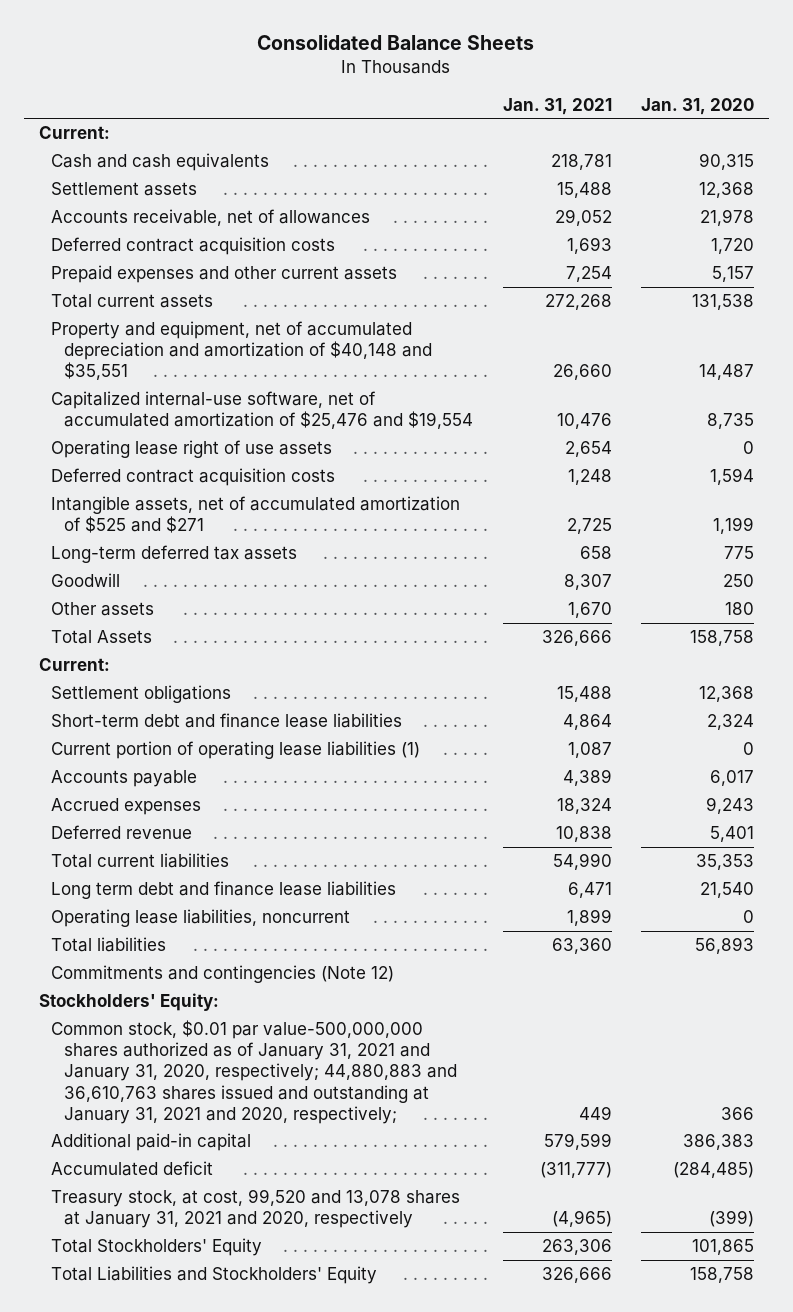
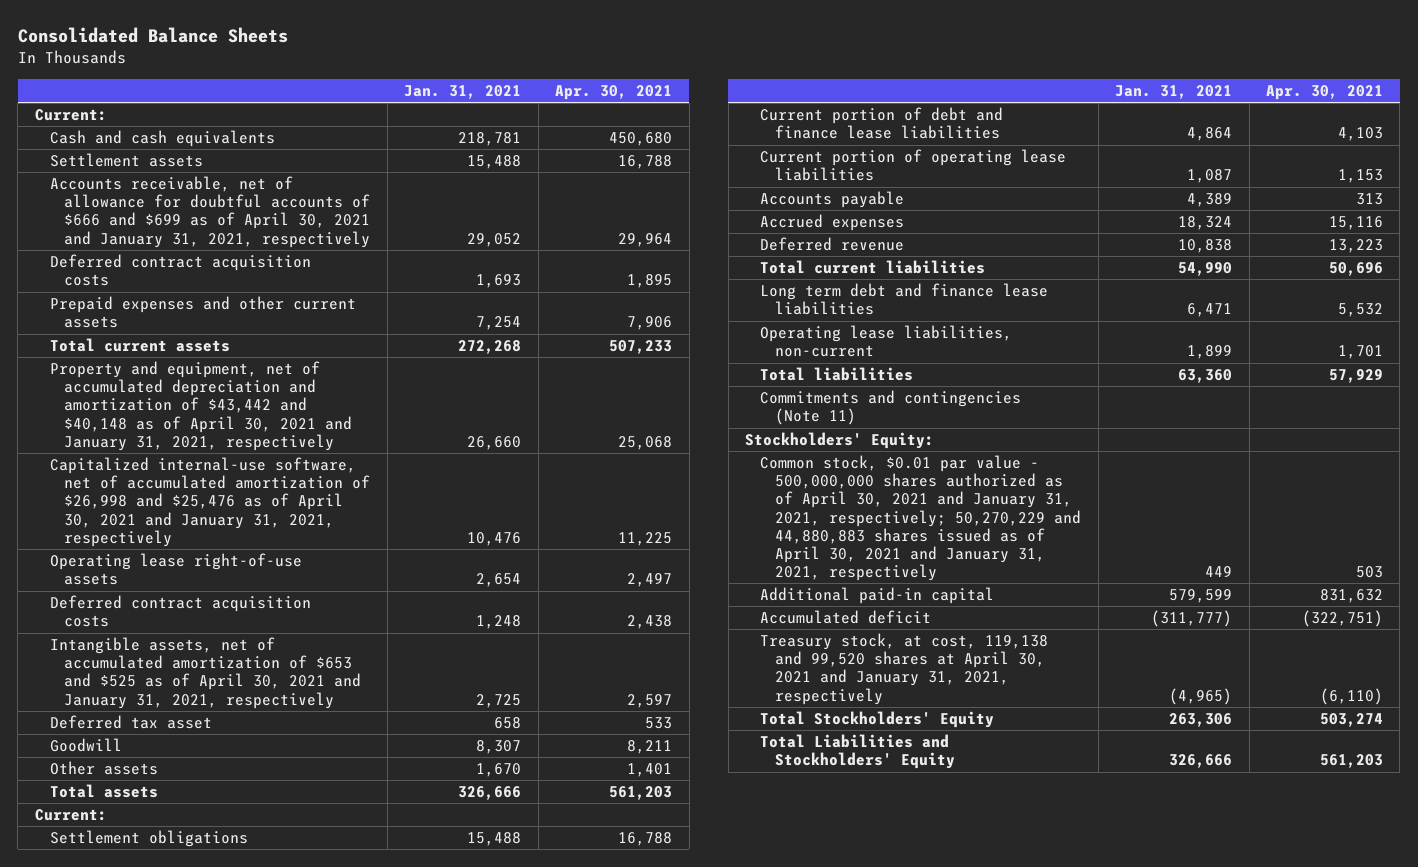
[641,97,755,115] Jan. 31, 2020 -> none
none -> [555,85,673,101] Apr. 30, 2021
[51,209,371,227] Accounts receivable, net of allowances -> [49,176,371,248] Accounts receivable, net of allowance for doubtful accounts of $666 and $699 as of April 30, 2021 and January 31, 2021, respectively
[51,321,433,381] Property and equipment, net of accumulated depreciation and amortization of $40,148 and $35,551 -> [49,361,353,451] Property and equipment, net of accumulated depreciation and amortization of $43,442 and $40,148 as of April 30, 2021 and January 31, 2021, respectively
[51,391,474,430] Capitalized internal-use software, net of accumulated amortization of $25,476 and $19,554 -> [49,457,371,547] Capitalized internal-use software, net of accumulated amortization of $26,998 and $25,476 as of April 30, 2021 and January 31, 2021, respectively
[51,440,333,459] Operating lease right of use assets -> [49,553,302,586] Operating lease right-of-use assets
[51,496,461,534] Intangible assets, net of accumulated amortization of $525 and $271 -> [49,637,362,709] Intangible assets, net of accumulated amortization of $653 and $525 as of April 30, 2021 and January 31, 2021, respectively
[51,545,298,564] Long-term deferred tax assets -> [49,715,212,730] Deferred tax asset
[51,630,153,645] Total Assets -> [49,784,158,799] Total assets
[51,713,403,729] Short-term debt and finance lease liabilities -> [760,107,1004,140] Current portion of debt and finance lease liabilities
[51,741,421,760] Current portion of operating lease liabilities (1) -> [760,149,1067,182] Current portion of operating lease liabilities
[51,909,351,928] Operating lease liabilities, noncurrent -> [760,325,1013,358] Operating lease liabilities, non-current
[51,965,395,984] Commitments and contingencies (Note 12) -> [760,390,1022,426] Commitments and contingencies (Note 11)
[51,1020,458,1124] Common stock, $0.01 par value-500,000,000 shares authorized as of January 31, 2021 and January 31, 2020, respectively; 44,880,883 and 36,610,763 shares issued and outstanding at January 31, 2021 and 2020, respectively; -> [760,455,1082,581] Common stock, $0.01 par value - 500,000,000 shares authorized as of April 30, 2021 and January 31, 2021, respectively; 50,270,229 and 44,880,883 shares issued as of April 30, 2021 and January 31, 2021, respectively
[51,1189,461,1229] Treasury stock, at cost, 99,520 and 13,078 shares at January 31, 2021 and 2020, respectively -> [760,633,1049,705] Treasury stock, at cost, 119,138 and 99,520 shares at April 30, 2021 and January 31, 2021, respectively

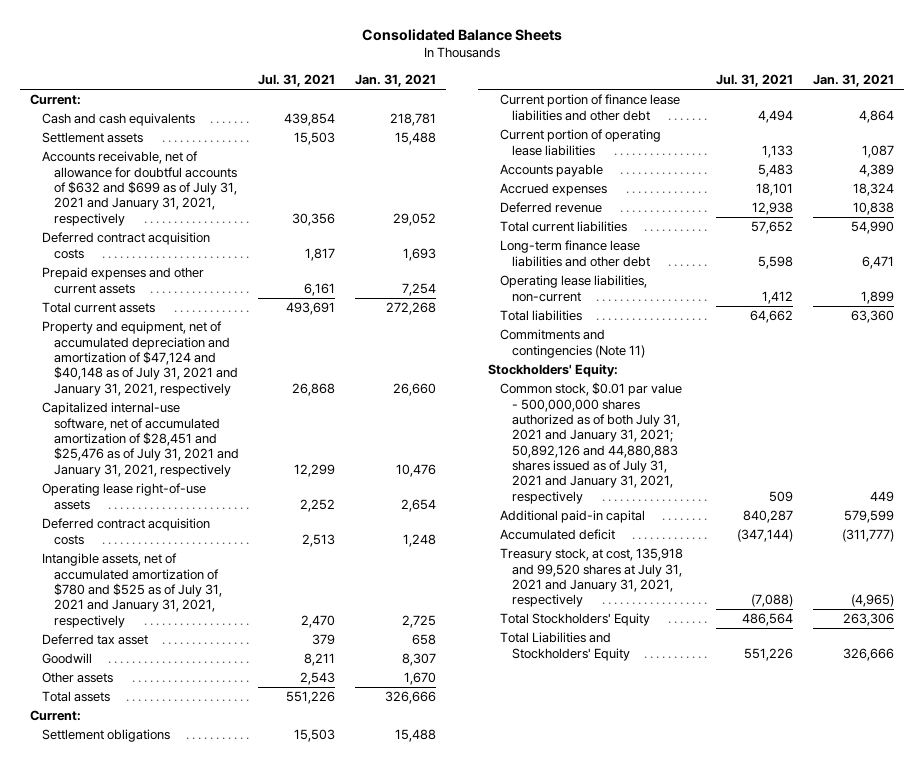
[555,85,673,101] Apr. 30, 2021 -> none
none -> [258,74,336,88] Jul. 31, 2021
[49,176,371,248] Accounts receivable, net of allowance for doubtful accounts of $666 and $699 as of April 30, 2021 and January 31, 2021, respectively -> [41,151,237,226] Accounts receivable, net of allowance for doubtful accounts of $632 and $699 as of July 31, 2021 and January 31, 2021, respectively
[49,361,353,451] Property and equipment, net of accumulated depreciation and amortization of $43,442 and $40,148 as of April 30, 2021 and January 31, 2021, respectively -> [41,321,238,396] Property and equipment, net of accumulated depreciation and amortization of $47,124 and $40,148 as of July 31, 2021 and January 31, 2021, respectively
[49,457,371,547] Capitalized internal-use software, net of accumulated amortization of $26,998 and $25,476 as of April 30, 2021 and January 31, 2021, respectively -> [41,402,239,477] Capitalized internal-use software, net of accumulated amortization of $28,451 and $25,476 as of July 31, 2021 and January 31, 2021, respectively
[49,637,362,709] Intangible assets, net of accumulated amortization of $653 and $525 as of April 30, 2021 and January 31, 2021, respectively -> [41,553,222,628] Intangible assets, net of accumulated amortization of $780 and $525 as of July 31, 2021 and January 31, 2021, respectively
[760,107,1004,140] Current portion of debt and finance lease liabilities -> [499,94,680,121] Current portion of finance lease liabilities and other debt
[760,283,1049,316] Long term debt and finance lease liabilities -> [499,240,650,267] Long-term finance lease liabilities and other debt
[760,455,1082,581] Common stock, $0.01 par value - 500,000,000 shares authorized as of April 30, 2021 and January 31, 2021, respectively; 50,270,229 and 44,880,883 shares issued as of April 30, 2021 and January 31, 2021, respectively -> [499,382,682,504] Common stock, $0.01 par value - 500,000,000 shares authorized as of both July 31, 2021 and January 31, 2021; 50,892,126 and 44,880,883 shares issued as of July 31, 2021 and January 31, 2021, respectively
[760,633,1049,705] Treasury stock, at cost, 119,138 and 99,520 shares at April 30, 2021 and January 31, 2021, respectively -> [499,548,683,608] Treasury stock, at cost, 135,918 and 99,520 shares at July 31, 2021 and January 31, 2021, respectively

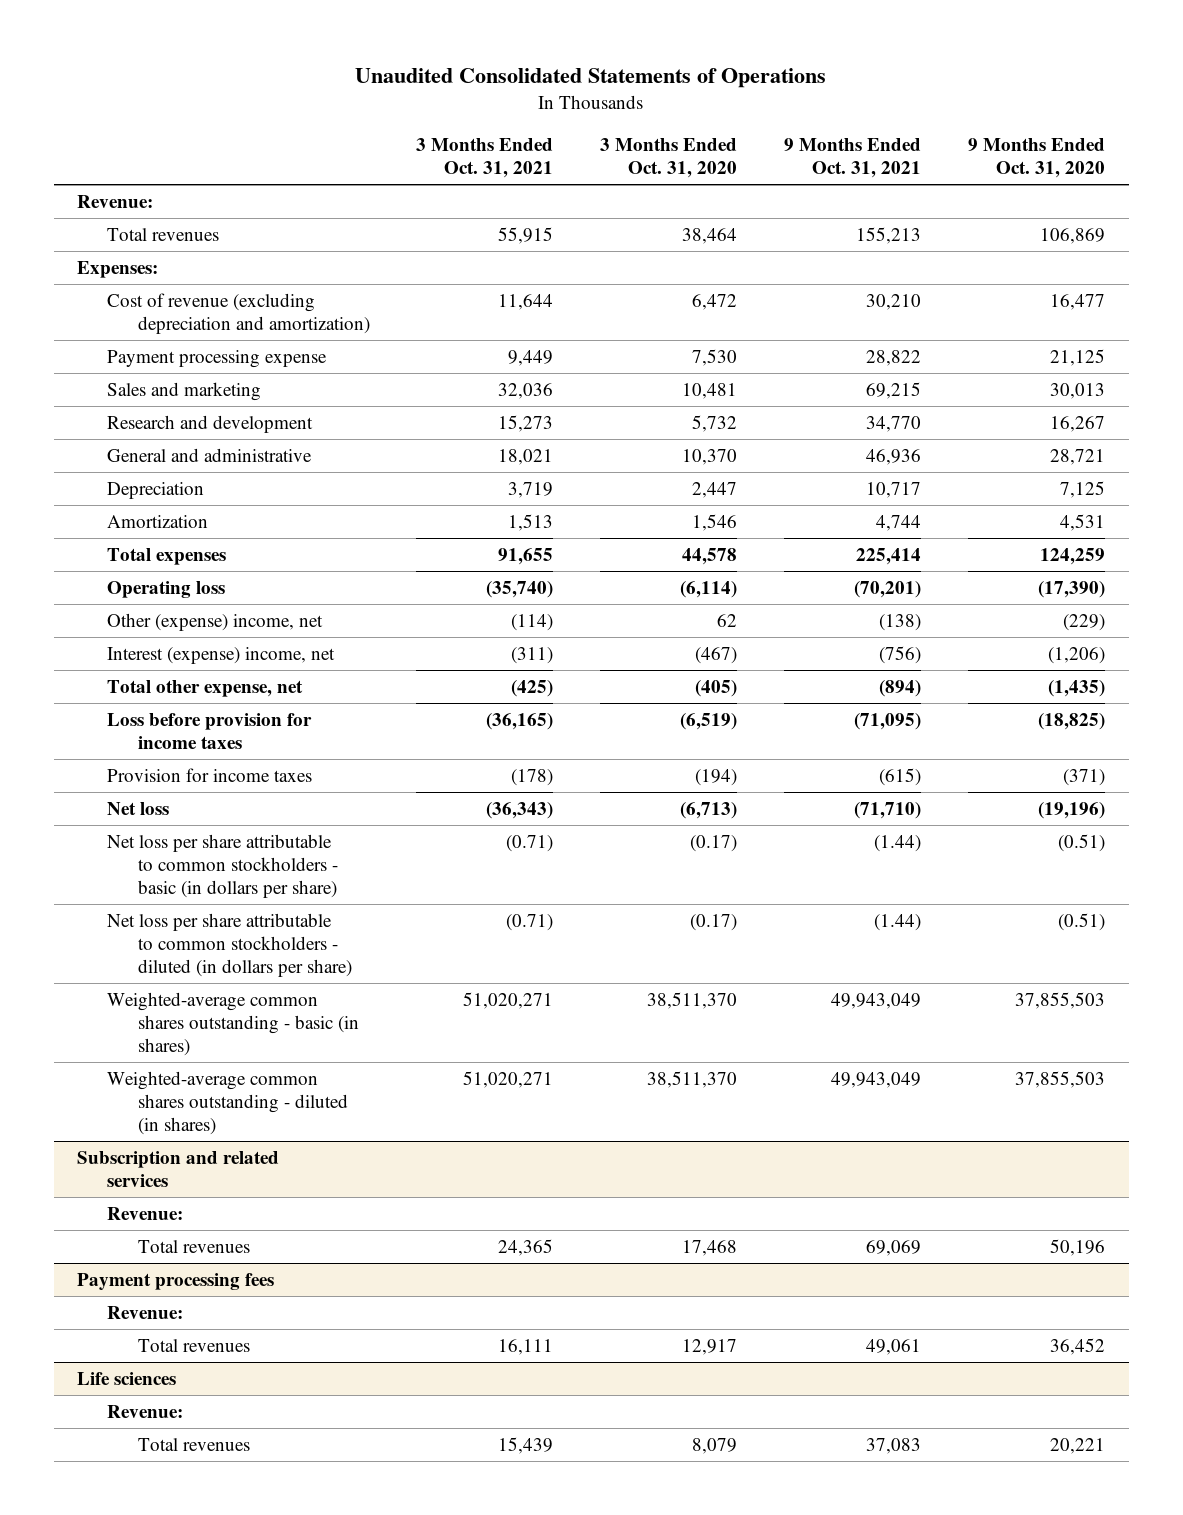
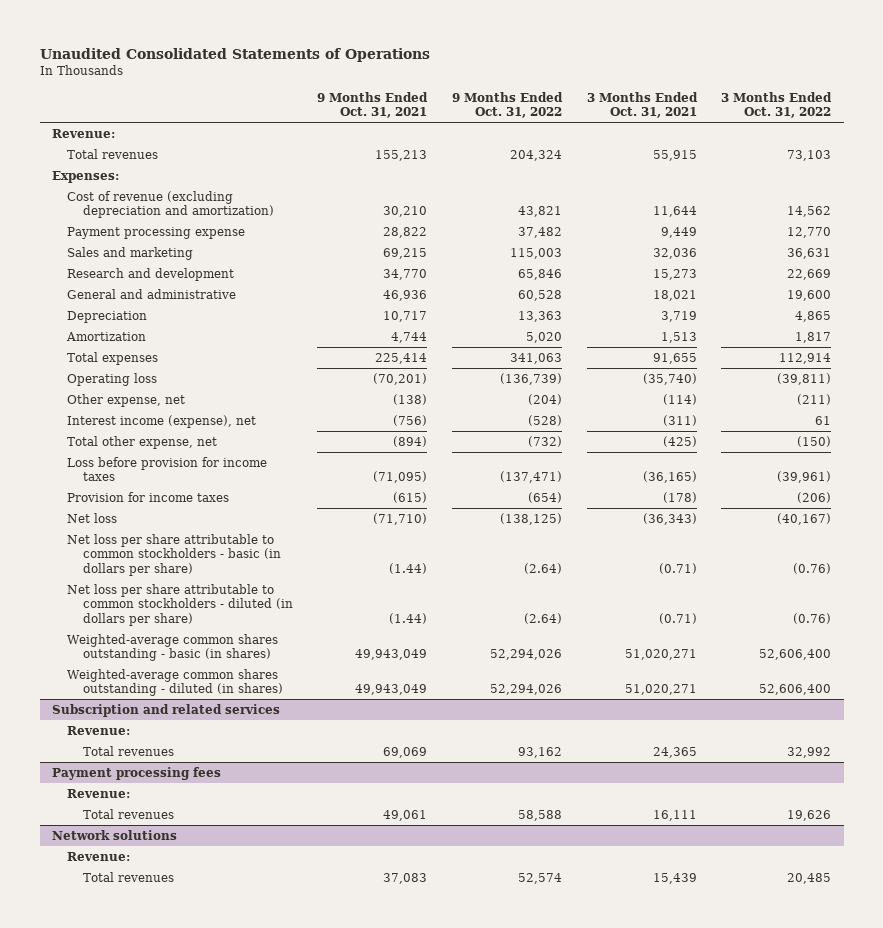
[600,137,738,178] 3 Months Ended Oct. 31, 2020 -> none
[968,137,1106,178] 9 Months Ended Oct. 31, 2020 -> none
none -> [452,91,564,119] 9 Months Ended Oct. 31, 2022
none -> [721,91,833,119] 3 Months Ended Oct. 31, 2022
[107,612,324,631] Other (expense) income, net -> [67,393,186,407] Other expense, net
[107,646,336,664] Interest (expense) income, net -> [67,414,257,428] Interest income (expense), net
[77,1371,177,1385] Life sciences -> none
none -> [52,829,178,840] Network solutions

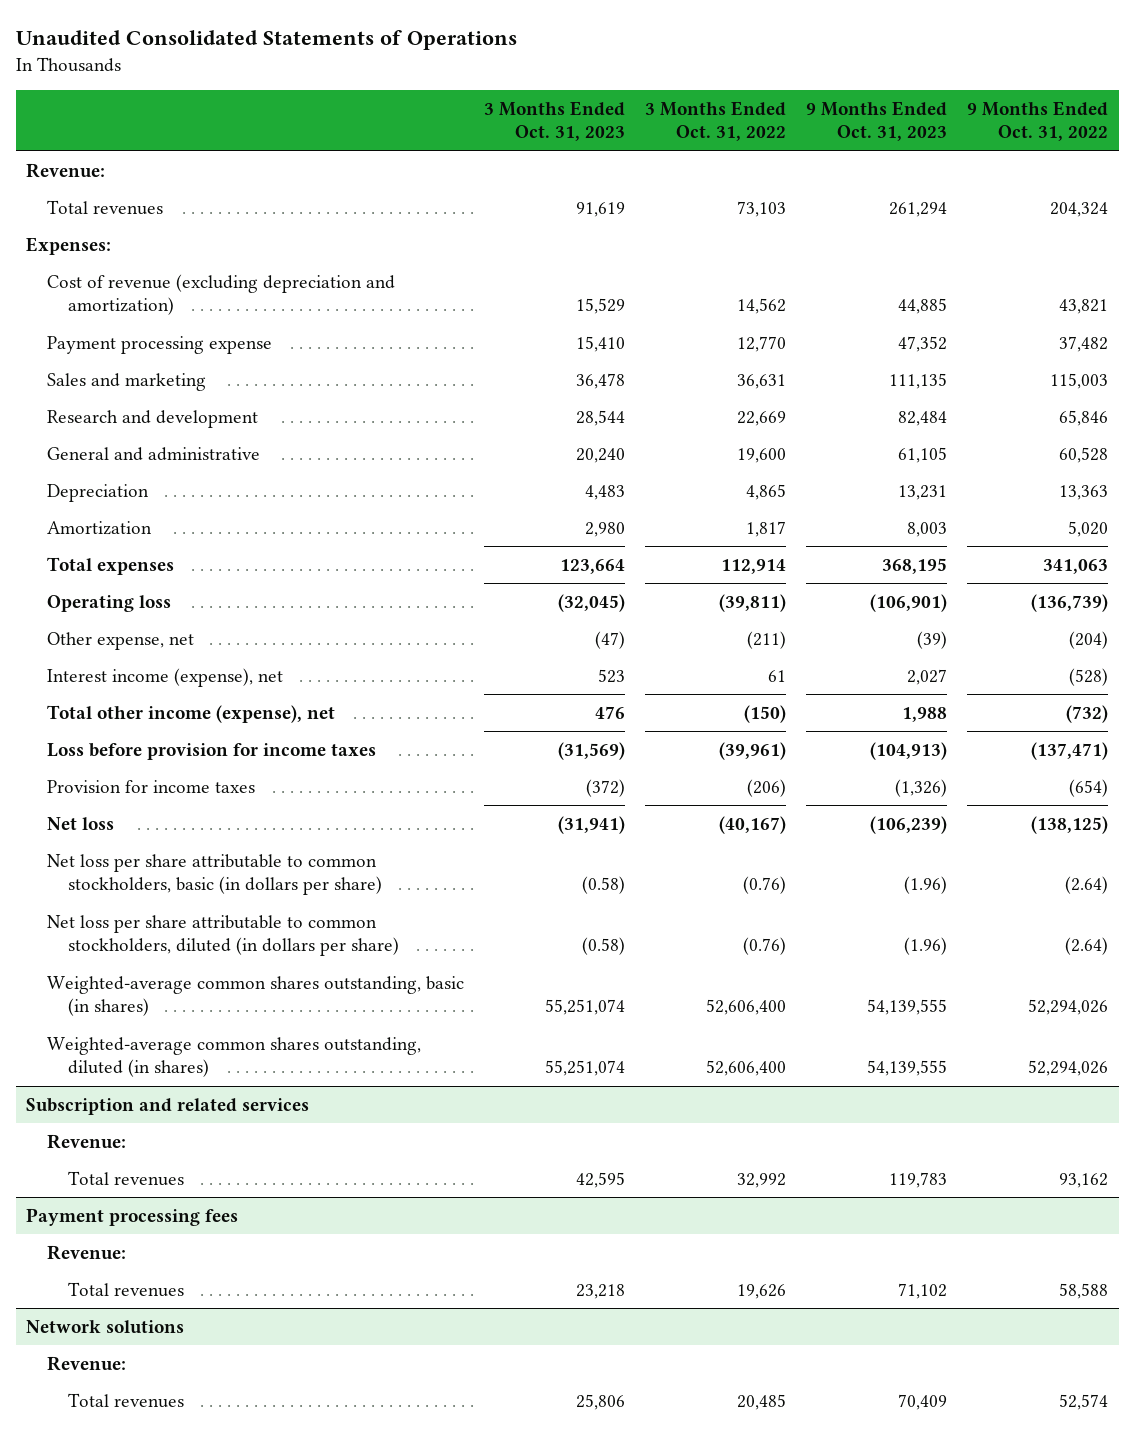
[317,91,429,119] 9 Months Ended Oct. 31, 2021 -> none
[586,91,698,119] 3 Months Ended Oct. 31, 2021 -> none
none -> [483,100,625,142] 3 Months Ended Oct. 31, 2023
none -> [806,100,948,142] 9 Months Ended Oct. 31, 2023
[67,435,218,449] Total other expense, net -> [46,704,335,723] Total other income (expense), net
[67,533,281,576] Net loss per share attributable to common stockholders - basic (in dollars per share) -> [46,853,382,896] Net loss per share attributable to common stockholders, basic (in dollars per share)
[67,583,293,626] Net loss per share attributable to common stockholders - diluted (in dollars per share) -> [46,914,399,957] Net loss per share attributable to common stockholders, diluted (in dollars per share)
[67,633,279,662] Weighted-average common shares outstanding - basic (in shares) -> [46,975,464,1017] Weighted-average common shares outstanding, basic (in shares)
[67,668,283,697] Weighted-average common shares outstanding - diluted (in shares) -> [46,1036,421,1078] Weighted-average common shares outstanding, diluted (in shares)

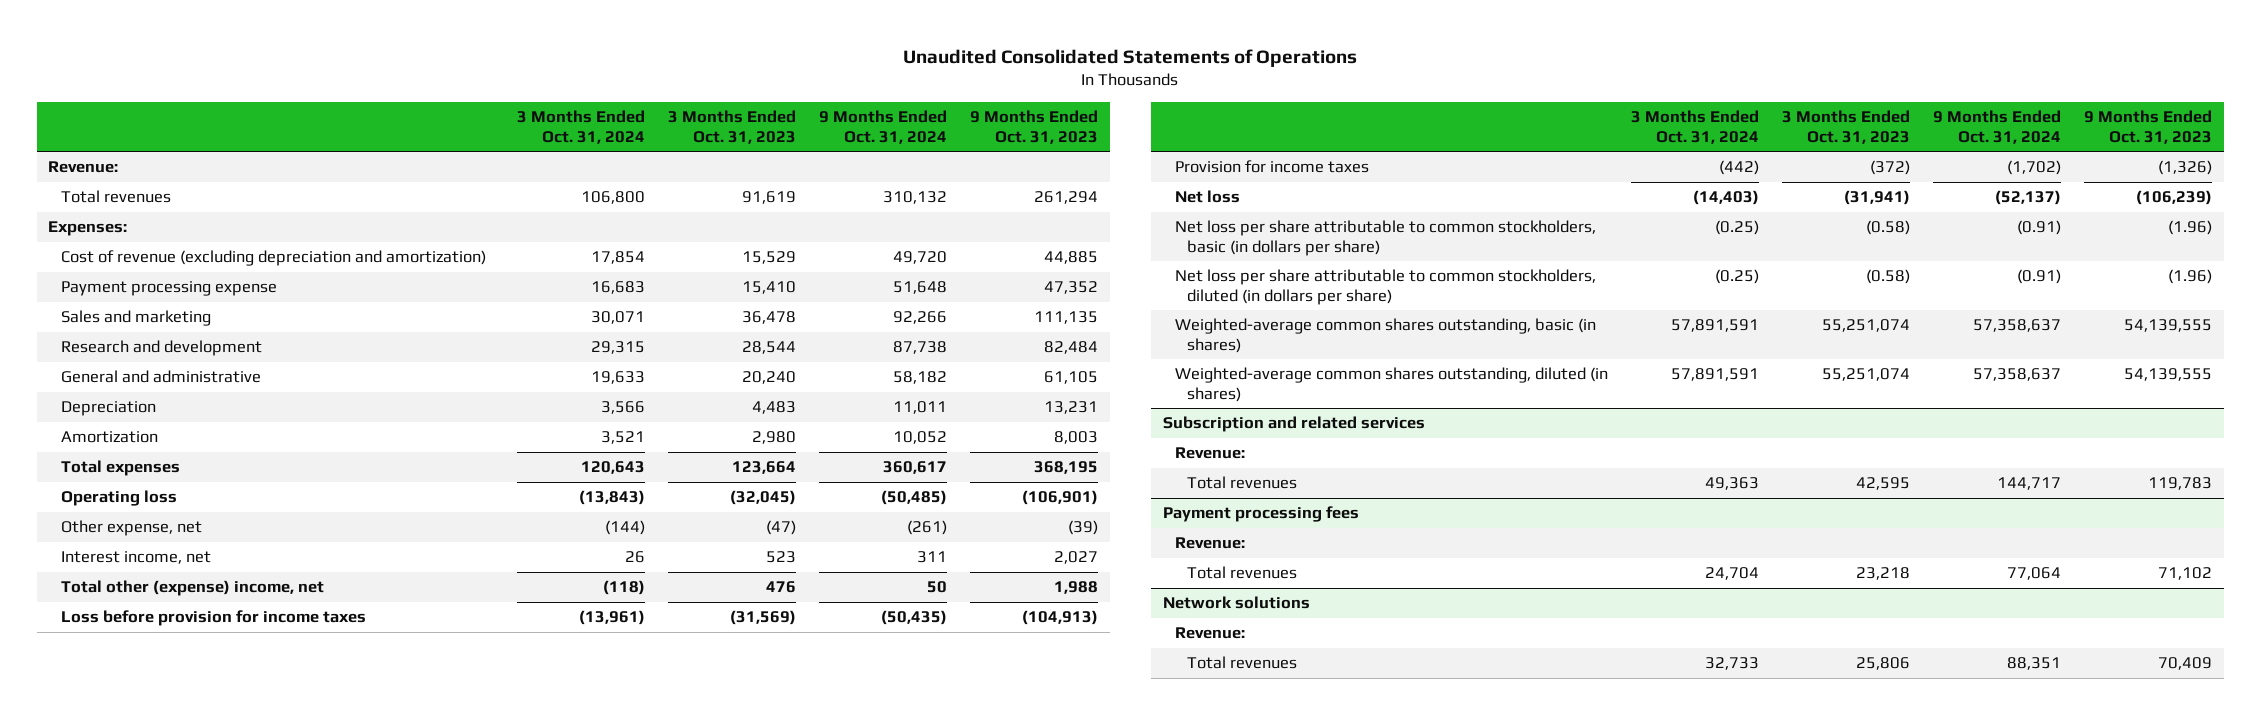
[645,100,787,142] 3 Months Ended Oct. 31, 2022 -> none
[967,100,1109,142] 9 Months Ended Oct. 31, 2022 -> none
none -> [516,110,645,144] 3 Months Ended Oct. 31, 2024
none -> [818,110,947,144] 9 Months Ended Oct. 31, 2024
[46,667,283,687] Interest income (expense), net -> [60,551,211,565] Interest income, net
[46,704,335,723] Total other income (expense), net -> [60,580,324,597] Total other (expense) income, net

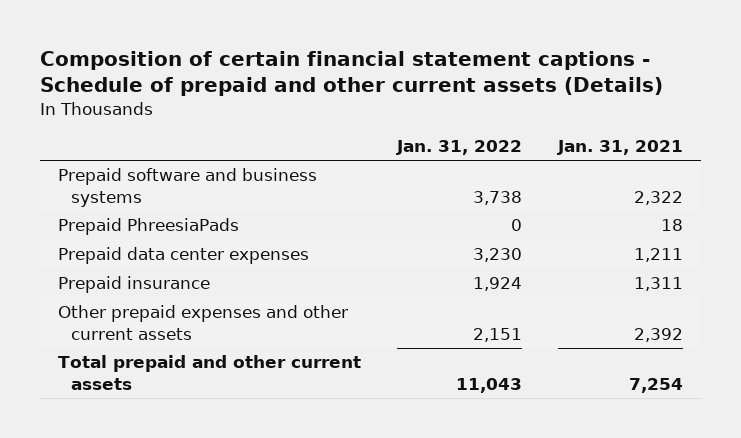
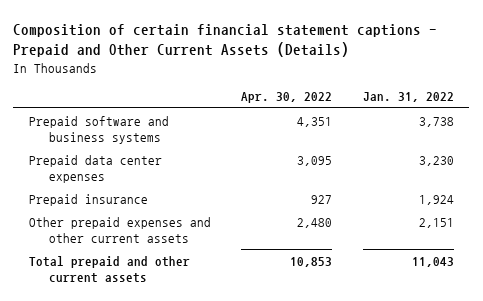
[39,50,663,97] Composition of certain financial statement captions - Schedule of prepaid and other current assets (Details) -> [13,23,438,57] Composition of certain financial statement captions - Prepaid and Other Current Assets (Details)
[556,139,683,155] Jan. 31, 2021 -> none
none -> [241,92,333,104] Apr. 30, 2022
[57,218,239,236] Prepaid PhreesiaPads -> none

